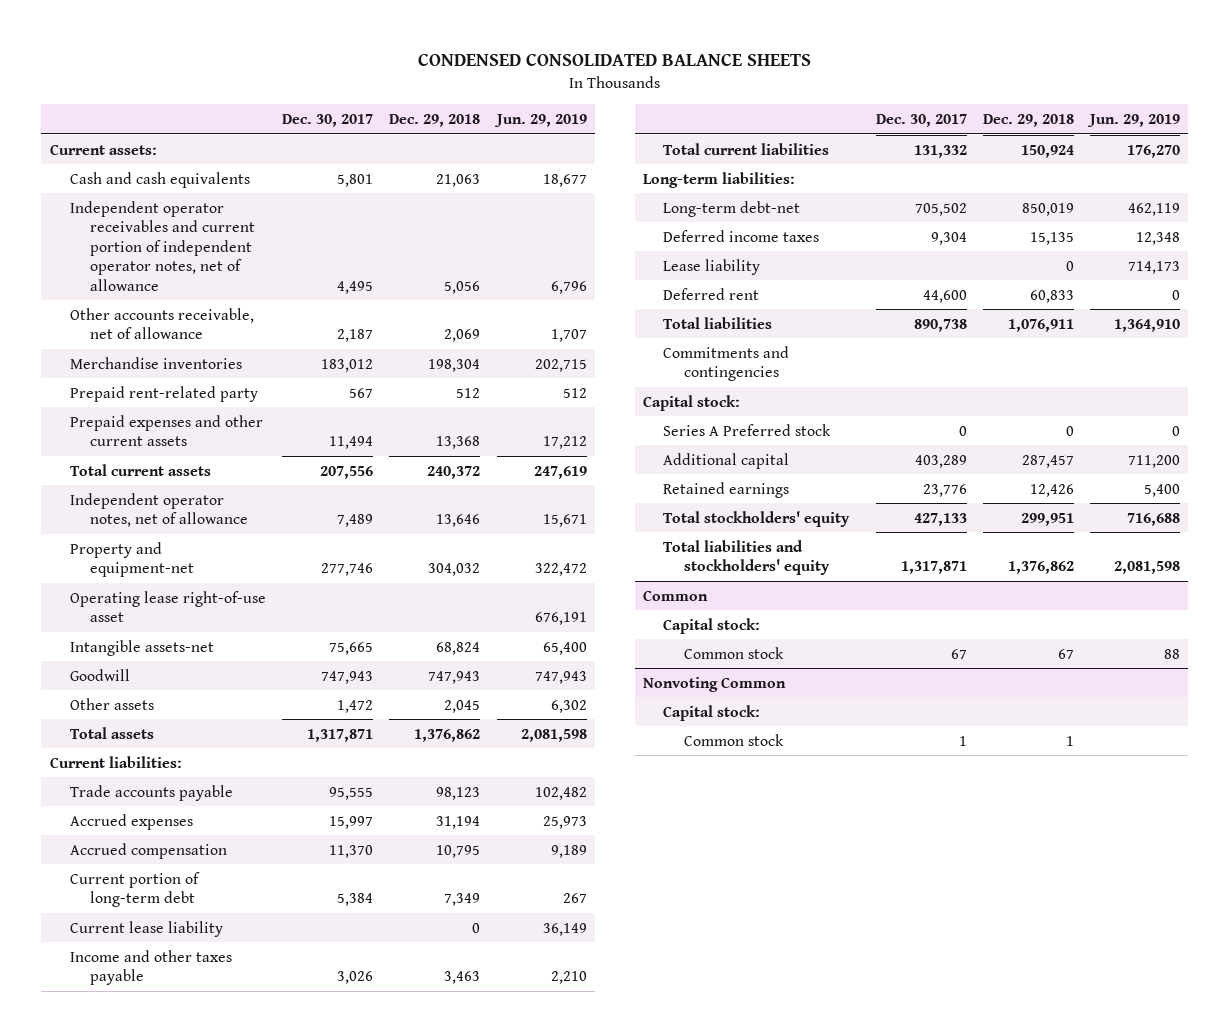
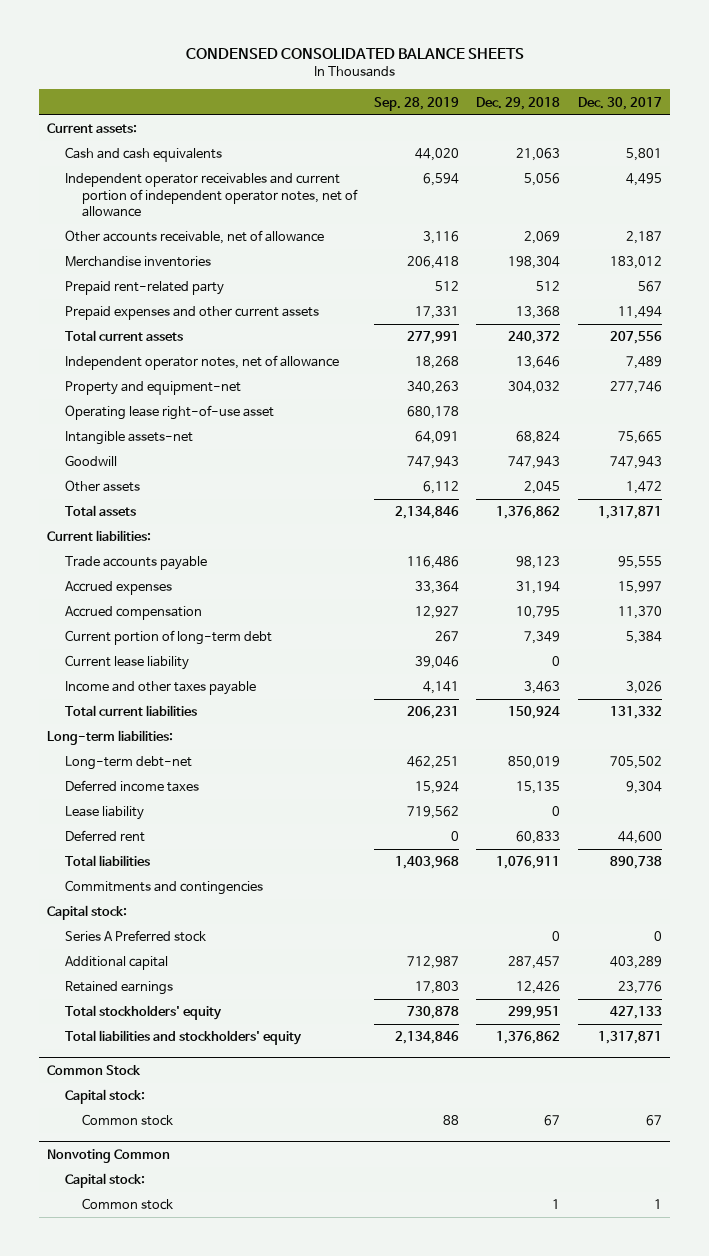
[493,113,587,127] Jun. 29, 2019 -> none
none -> [374,96,460,111] Sep. 28, 2019
[643,589,709,601] Common -> [47,1064,142,1075] Common Stock

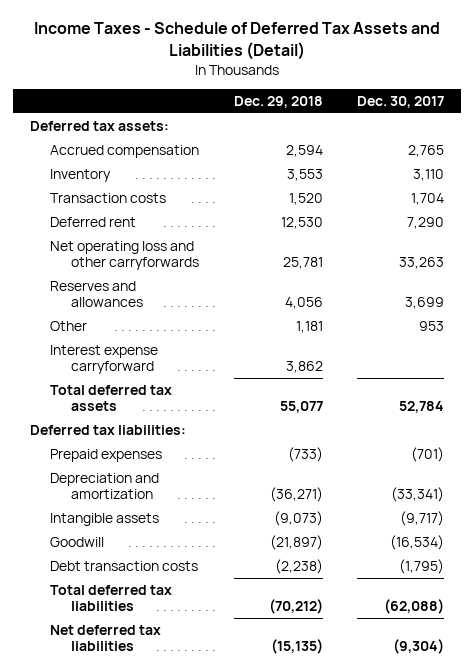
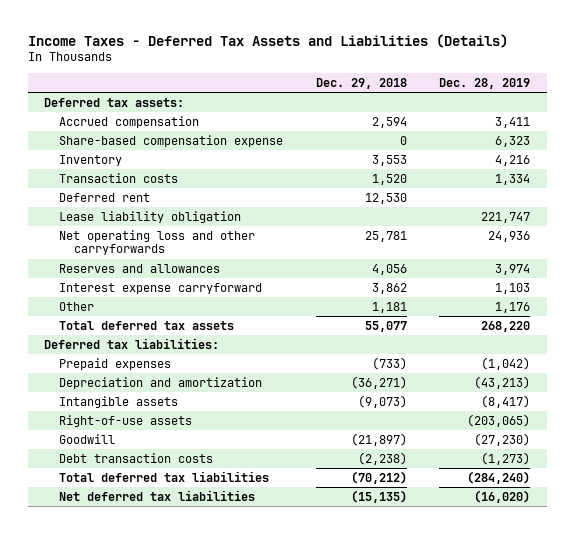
[33,22,440,61] Income Taxes - Schedule of Deferred Tax Assets and Liabilities (Detail) -> [27,33,508,48] Income Taxes - Deferred Tax Assets and Liabilities (Details)
[356,95,444,108] Dec. 30, 2017 -> none
none -> [439,77,531,89] Dec. 28, 2019
none -> [58,134,283,147] Share-based compensation expense
none -> [58,210,241,223] Lease liability obligation
[50,320,88,331] Other -> [58,301,94,311] Other
none -> [58,414,192,427] Right-of-use assets

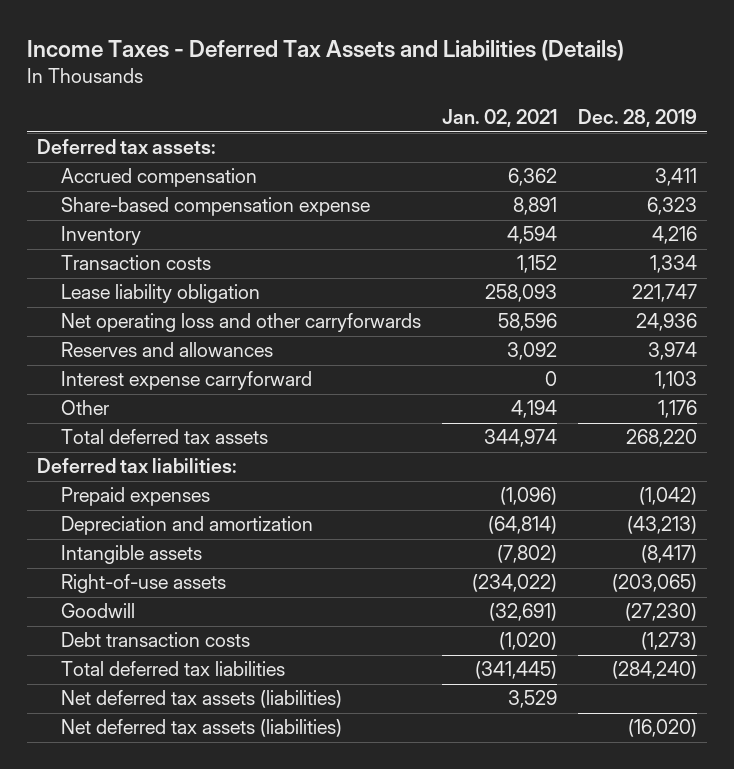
[315,77,407,89] Dec. 29, 2018 -> none
none -> [441,109,557,128] Jan. 02, 2021
[58,192,150,202] Deferred rent -> none
none -> [60,690,342,709] Net deferred tax assets (liabilities)
[58,489,255,501] Net deferred tax liabilities -> [60,719,342,738] Net deferred tax assets (liabilities)

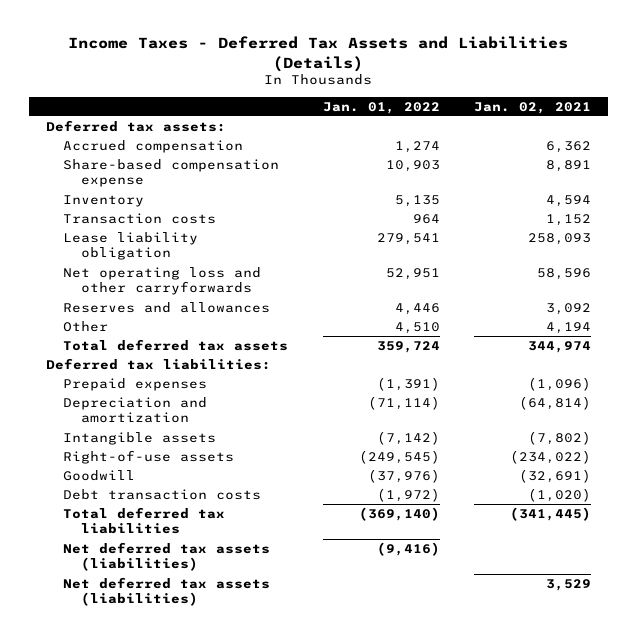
[577,109,697,128] Dec. 28, 2019 -> none
none -> [322,101,440,114] Jan. 01, 2022
[60,371,312,391] Interest expense carryforward -> none
[60,690,342,709] Net deferred tax assets (liabilities) -> [63,576,271,607] Net deferred tax assets (liabilities)

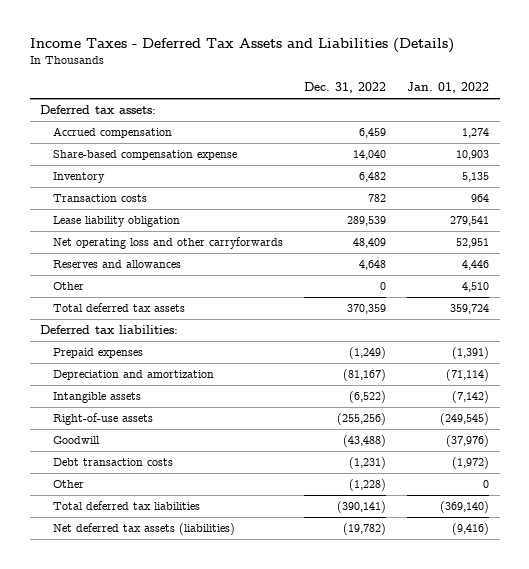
[473,101,591,114] Jan. 02, 2021 -> none
none -> [304,81,387,93] Dec. 31, 2022
none -> [53,480,85,489] Other
[63,576,271,607] Net deferred tax assets (liabilities) -> none

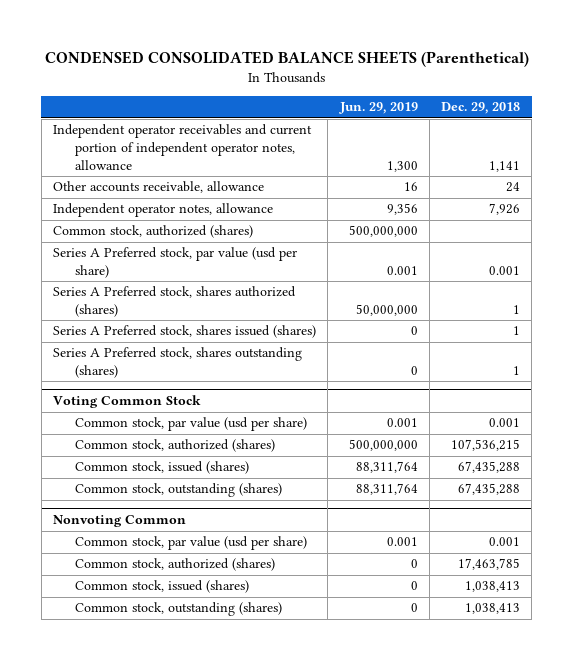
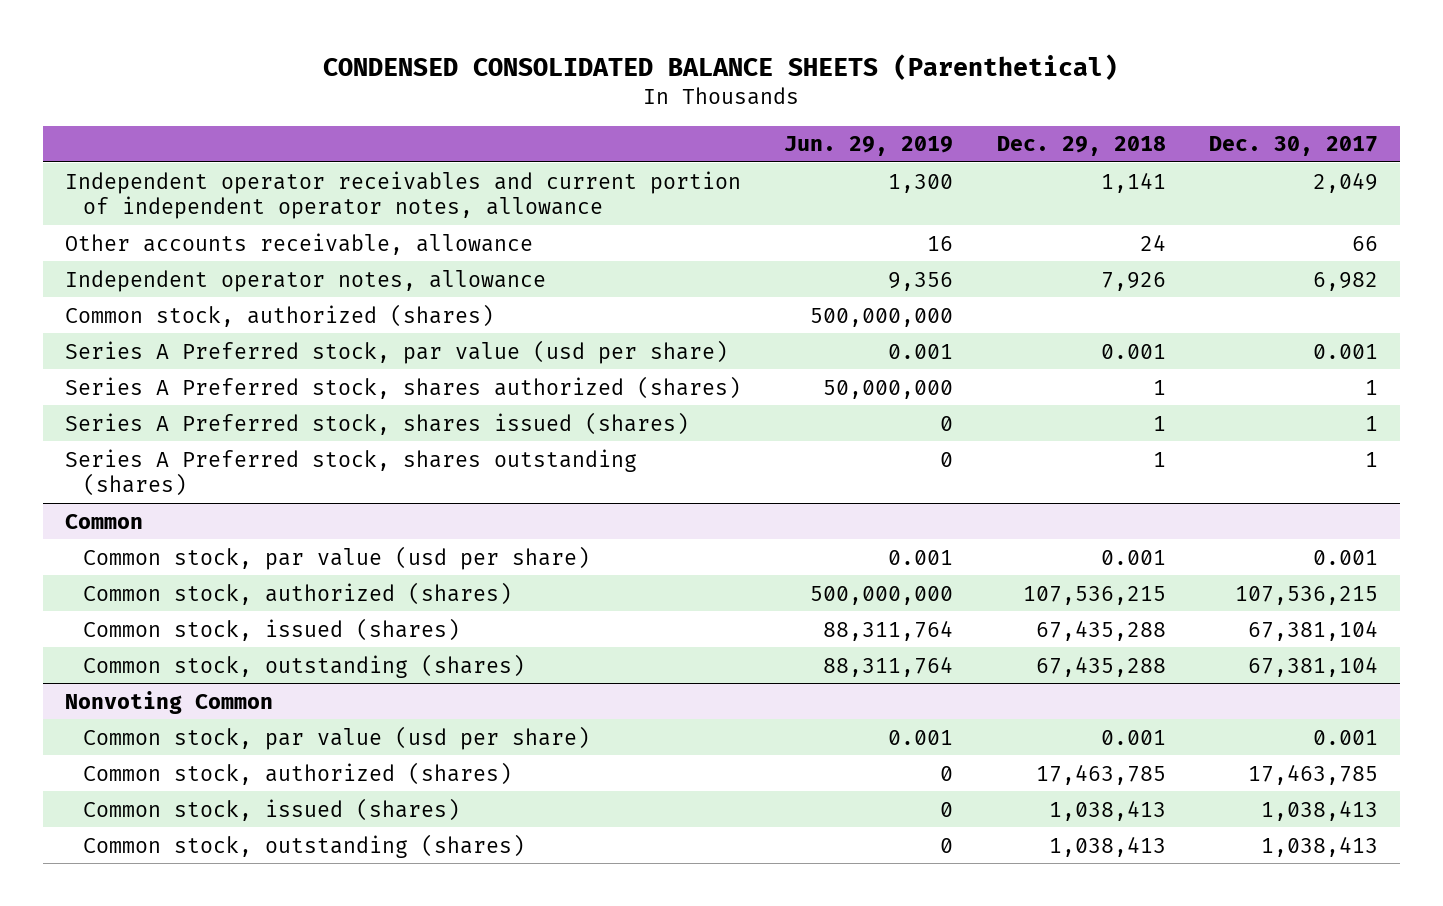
none -> [1209,136,1379,157] Dec. 30, 2017
[53,395,202,409] Voting Common Stock -> [64,513,143,529] Common

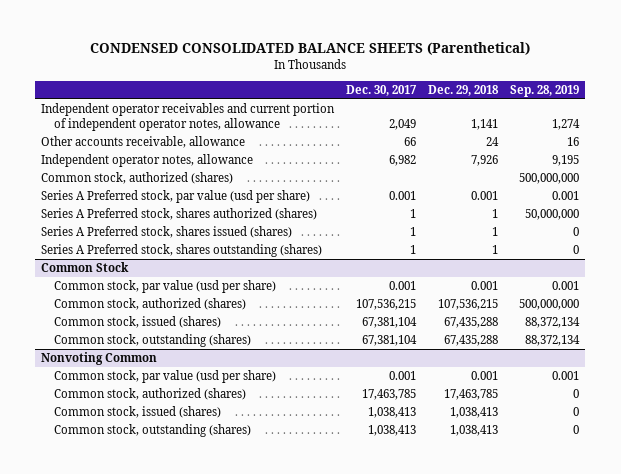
[784,136,954,157] Jun. 29, 2019 -> none
none -> [510,84,580,97] Sep. 28, 2019
[64,513,143,529] Common -> [41,262,130,273] Common Stock

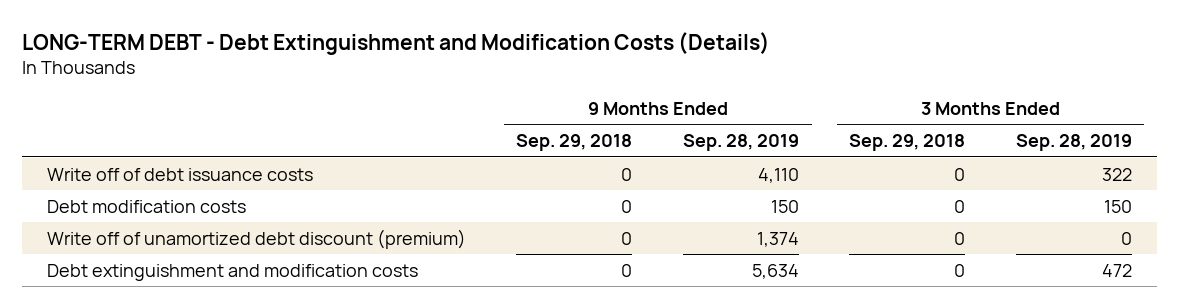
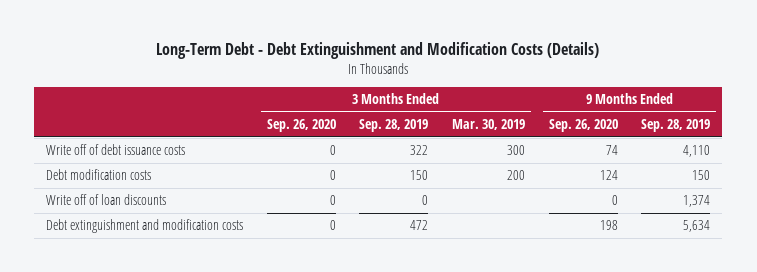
[21,31,770,55] LONG-TERM DEBT - Debt Extinguishment and Modification Costs (Details) -> [156,42,600,60] Long-Term Debt - Debt Extinguishment and Modification Costs (Details)
[516,134,633,152] Sep. 29, 2018 -> none
[849,134,966,152] Sep. 29, 2018 -> none
none -> [266,119,336,133] Sep. 26, 2020
none -> [452,119,526,131] Mar. 30, 2019
none -> [548,119,618,133] Sep. 26, 2020
[46,228,466,249] Write off of unamortized debt discount (premium) -> [46,194,167,206] Write off of loan discounts

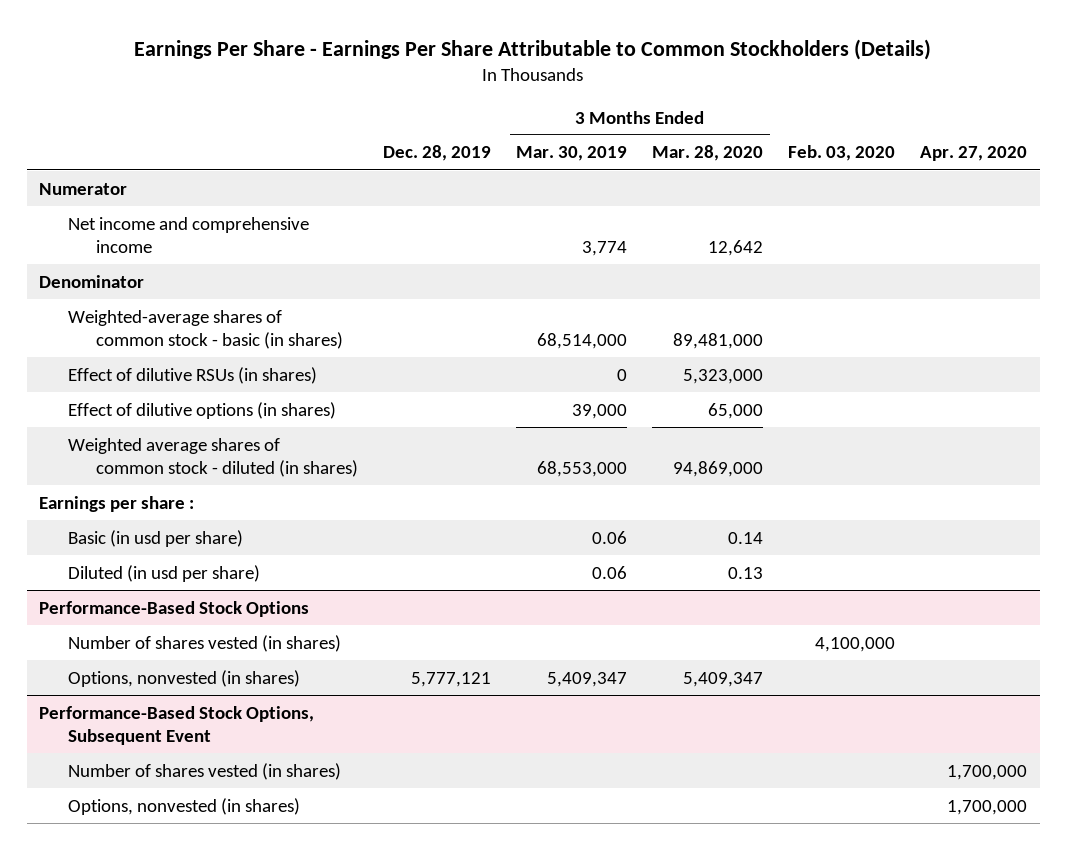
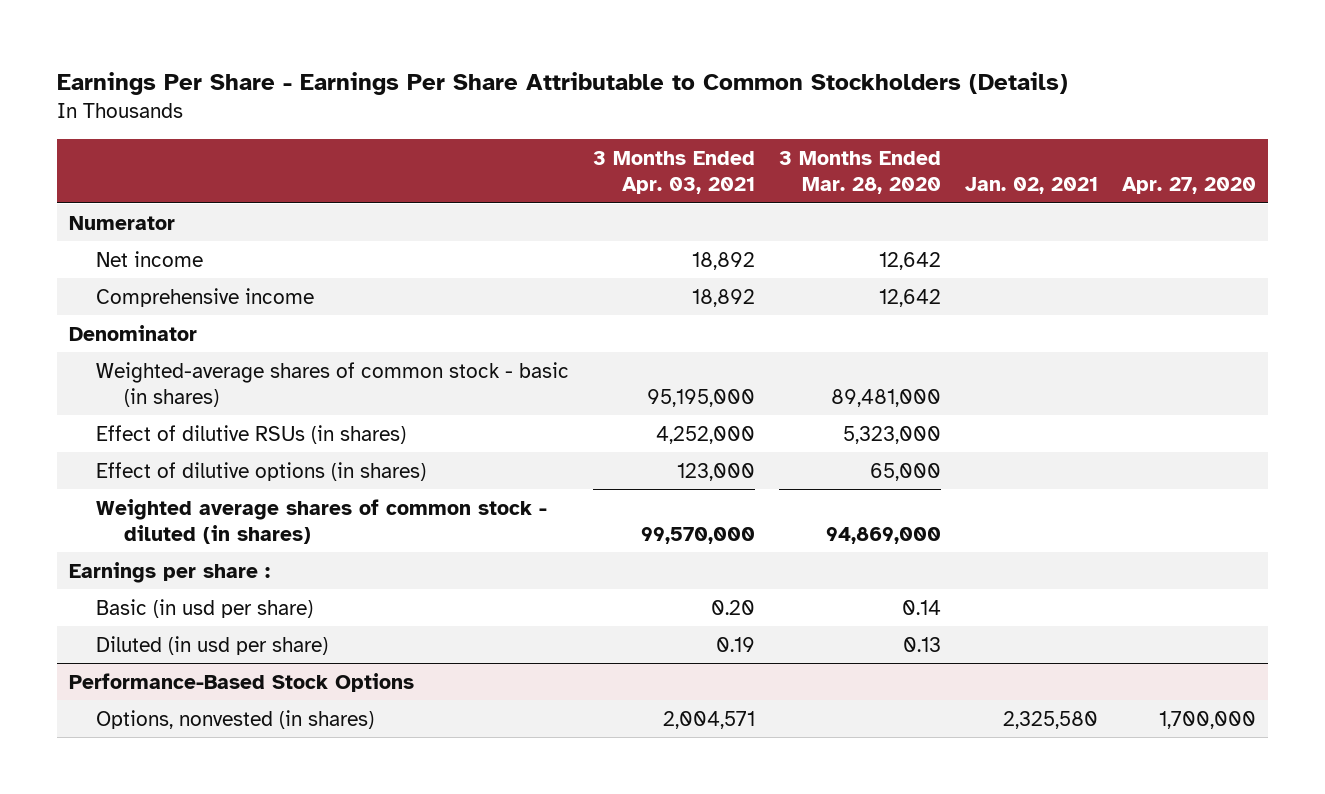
[383,145,492,162] Dec. 28, 2019 -> none
[516,146,628,162] Mar. 30, 2019 -> none
[788,145,896,162] Feb. 03, 2020 -> none
none -> [593,151,756,195] 3 Months Ended Apr. 03, 2021
none -> [964,177,1098,195] Jan. 02, 2021
[67,216,309,253] Net income and comprehensive income -> [96,250,204,267] Net income
none -> [96,287,315,307] Comprehensive income
[67,634,341,652] Number of shares vested (in shares) -> none
[67,669,300,687] Options, nonvested (in shares) -> none
[39,705,315,745] Performance-Based Stock Options, Subsequent Event -> none
[67,762,341,780] Number of shares vested (in shares) -> none

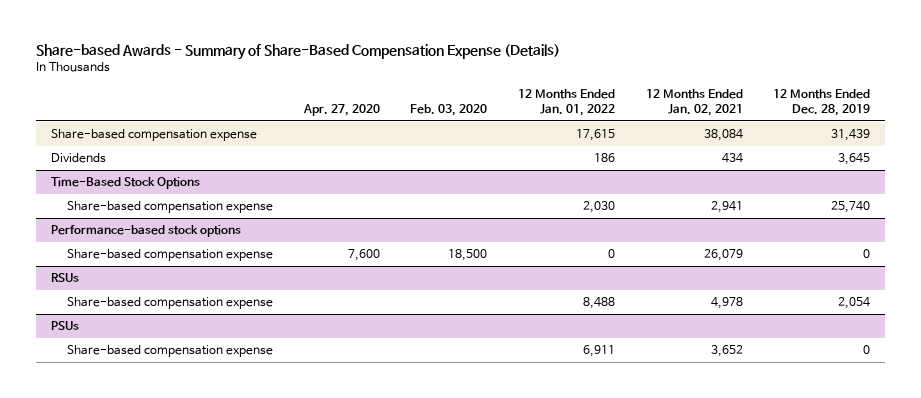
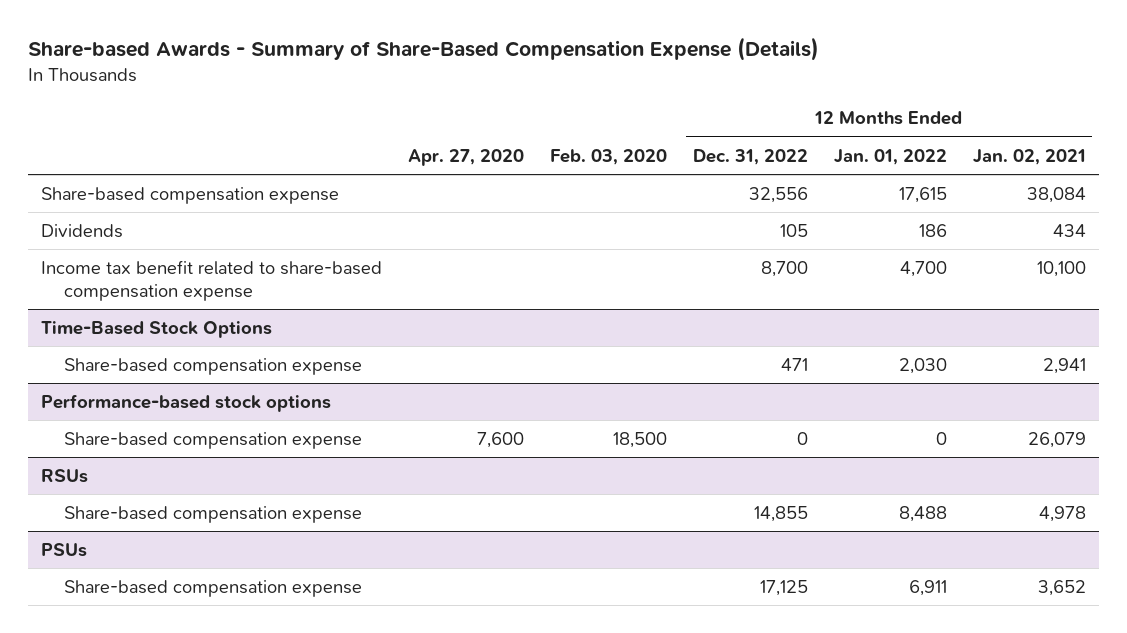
[773,89,871,117] 12 Months Ended Dec. 28, 2019 -> none
none -> [692,148,808,165] Dec. 31, 2022
none -> [40,259,382,302] Income tax benefit related to share-based compensation expense

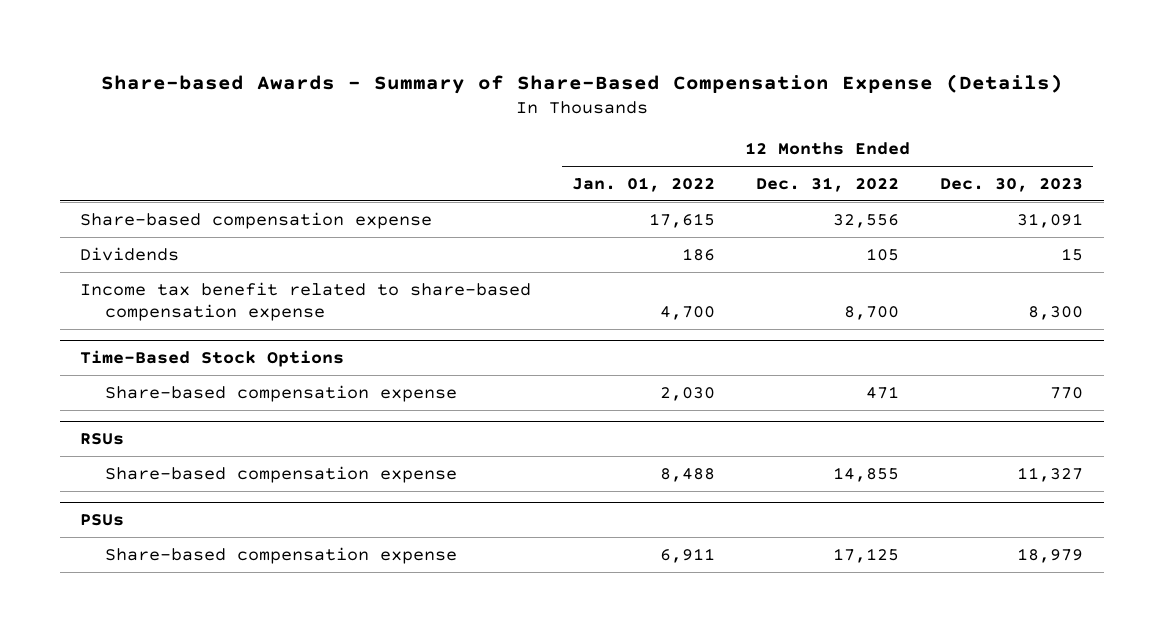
[407,148,524,166] Apr. 27, 2020 -> none
[549,148,667,165] Feb. 03, 2020 -> none
[972,148,1086,165] Jan. 02, 2021 -> none
none -> [940,178,1084,193] Dec. 30, 2023
[40,393,331,412] Performance-based stock options -> none
[63,431,362,449] Share-based compensation expense -> none

